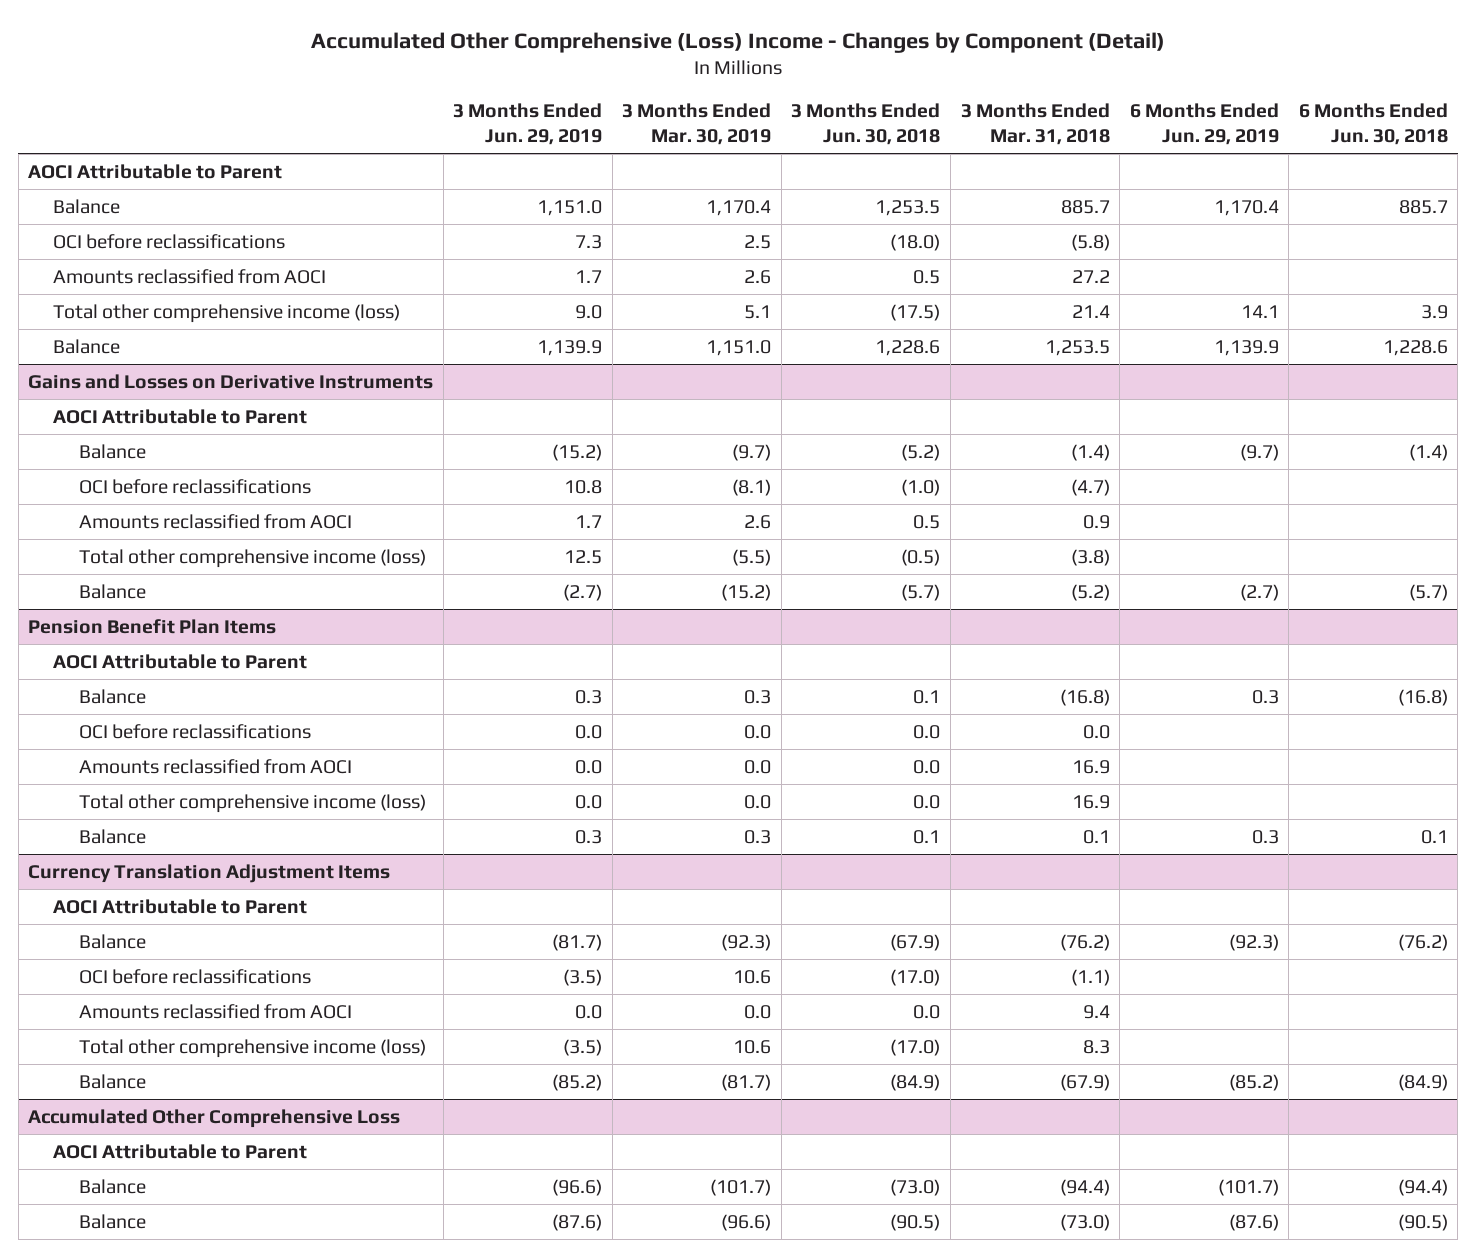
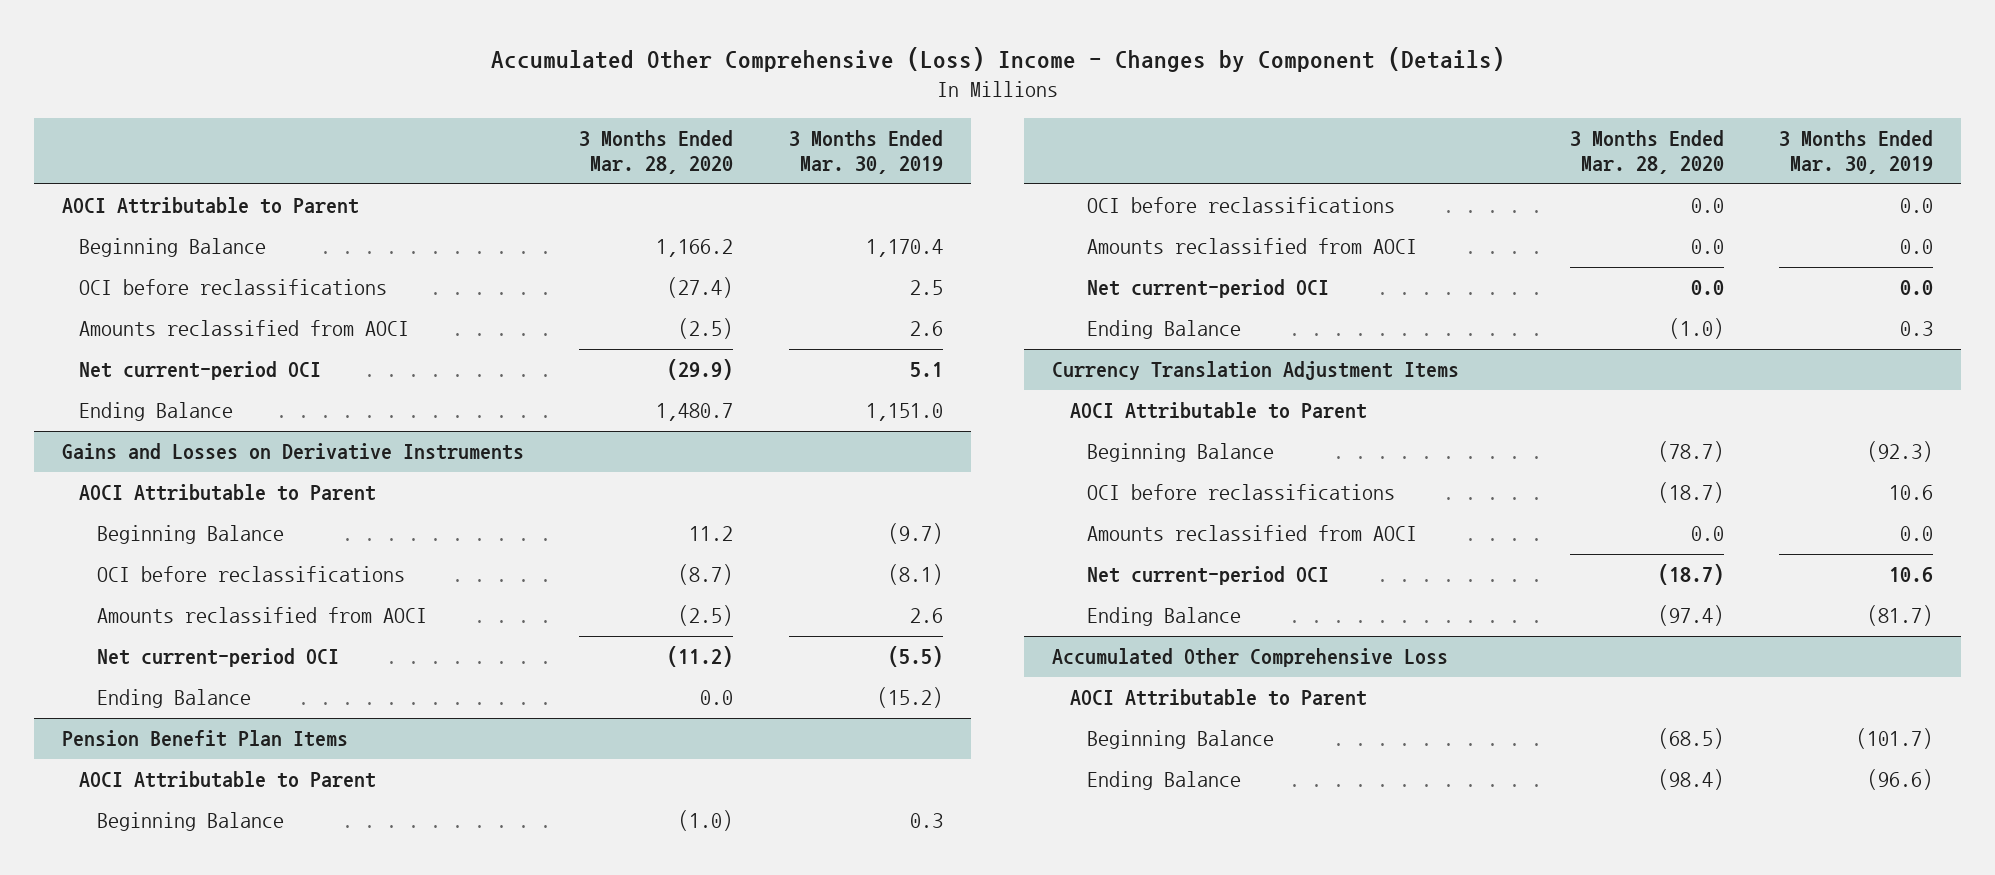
[310,32,1165,54] Accumulated Other Comprehensive (Loss) Income - Changes by Component (Detail) -> [490,47,1505,73] Accumulated Other Comprehensive (Loss) Income - Changes by Component (Details)
[453,103,603,145] 3 Months Ended Jun. 29, 2019 -> none
[791,103,941,145] 3 Months Ended Jun. 30, 2018 -> none
[960,103,1110,145] 3 Months Ended Mar. 31, 2018 -> none
[1129,103,1279,145] 6 Months Ended Jun. 29, 2019 -> none
[1298,103,1448,145] 6 Months Ended Jun. 30, 2018 -> none
none -> [579,130,734,175] 3 Months Ended Mar. 28, 2020
[53,198,121,214] Balance -> [79,238,267,258] Beginning Balance
[53,303,401,323] Total other comprehensive income (loss) -> none
none -> [79,361,322,381] Net current-period OCI
[53,338,121,354] Balance -> [79,402,234,422] Ending Balance
[78,443,146,459] Balance -> [96,525,284,545] Beginning Balance
[78,548,426,568] Total other comprehensive income (loss) -> none
none -> [96,648,339,668] Net current-period OCI
[78,583,146,599] Balance -> [96,689,251,709] Ending Balance
[78,688,146,704] Balance -> [96,812,284,832] Beginning Balance
[78,793,426,813] Total other comprehensive income (loss) -> none
none -> [1087,279,1330,299] Net current-period OCI
[78,828,146,844] Balance -> [1087,320,1242,340] Ending Balance
[78,933,146,949] Balance -> [1087,443,1275,463] Beginning Balance
[78,1038,426,1058] Total other comprehensive income (loss) -> none
none -> [1087,566,1330,586] Net current-period OCI
[78,1073,146,1089] Balance -> [1087,607,1242,627] Ending Balance
[78,1178,146,1194] Balance -> [1087,730,1275,750] Beginning Balance
[78,1213,146,1229] Balance -> [1087,771,1242,791] Ending Balance

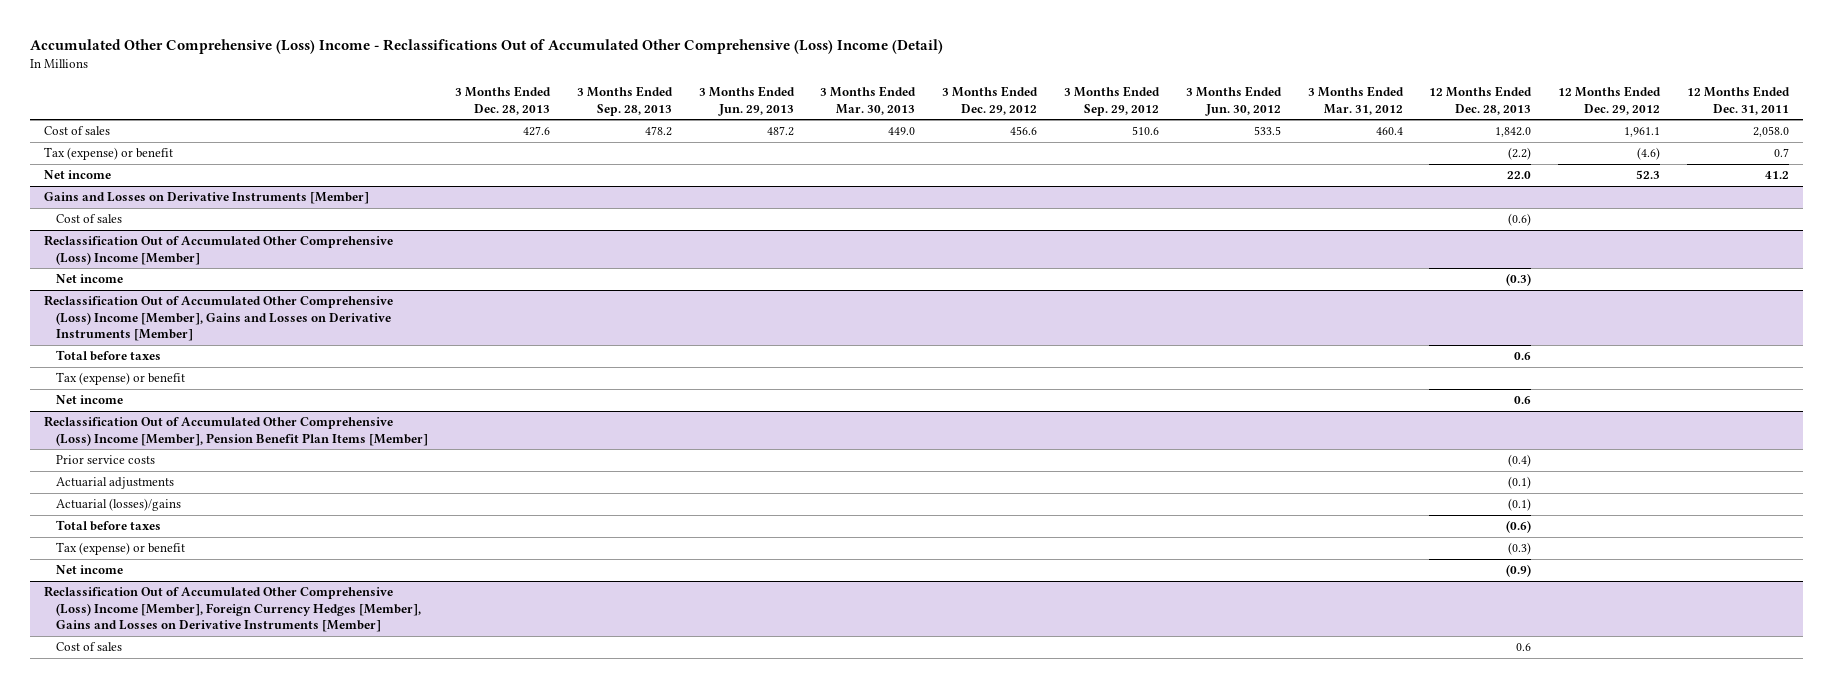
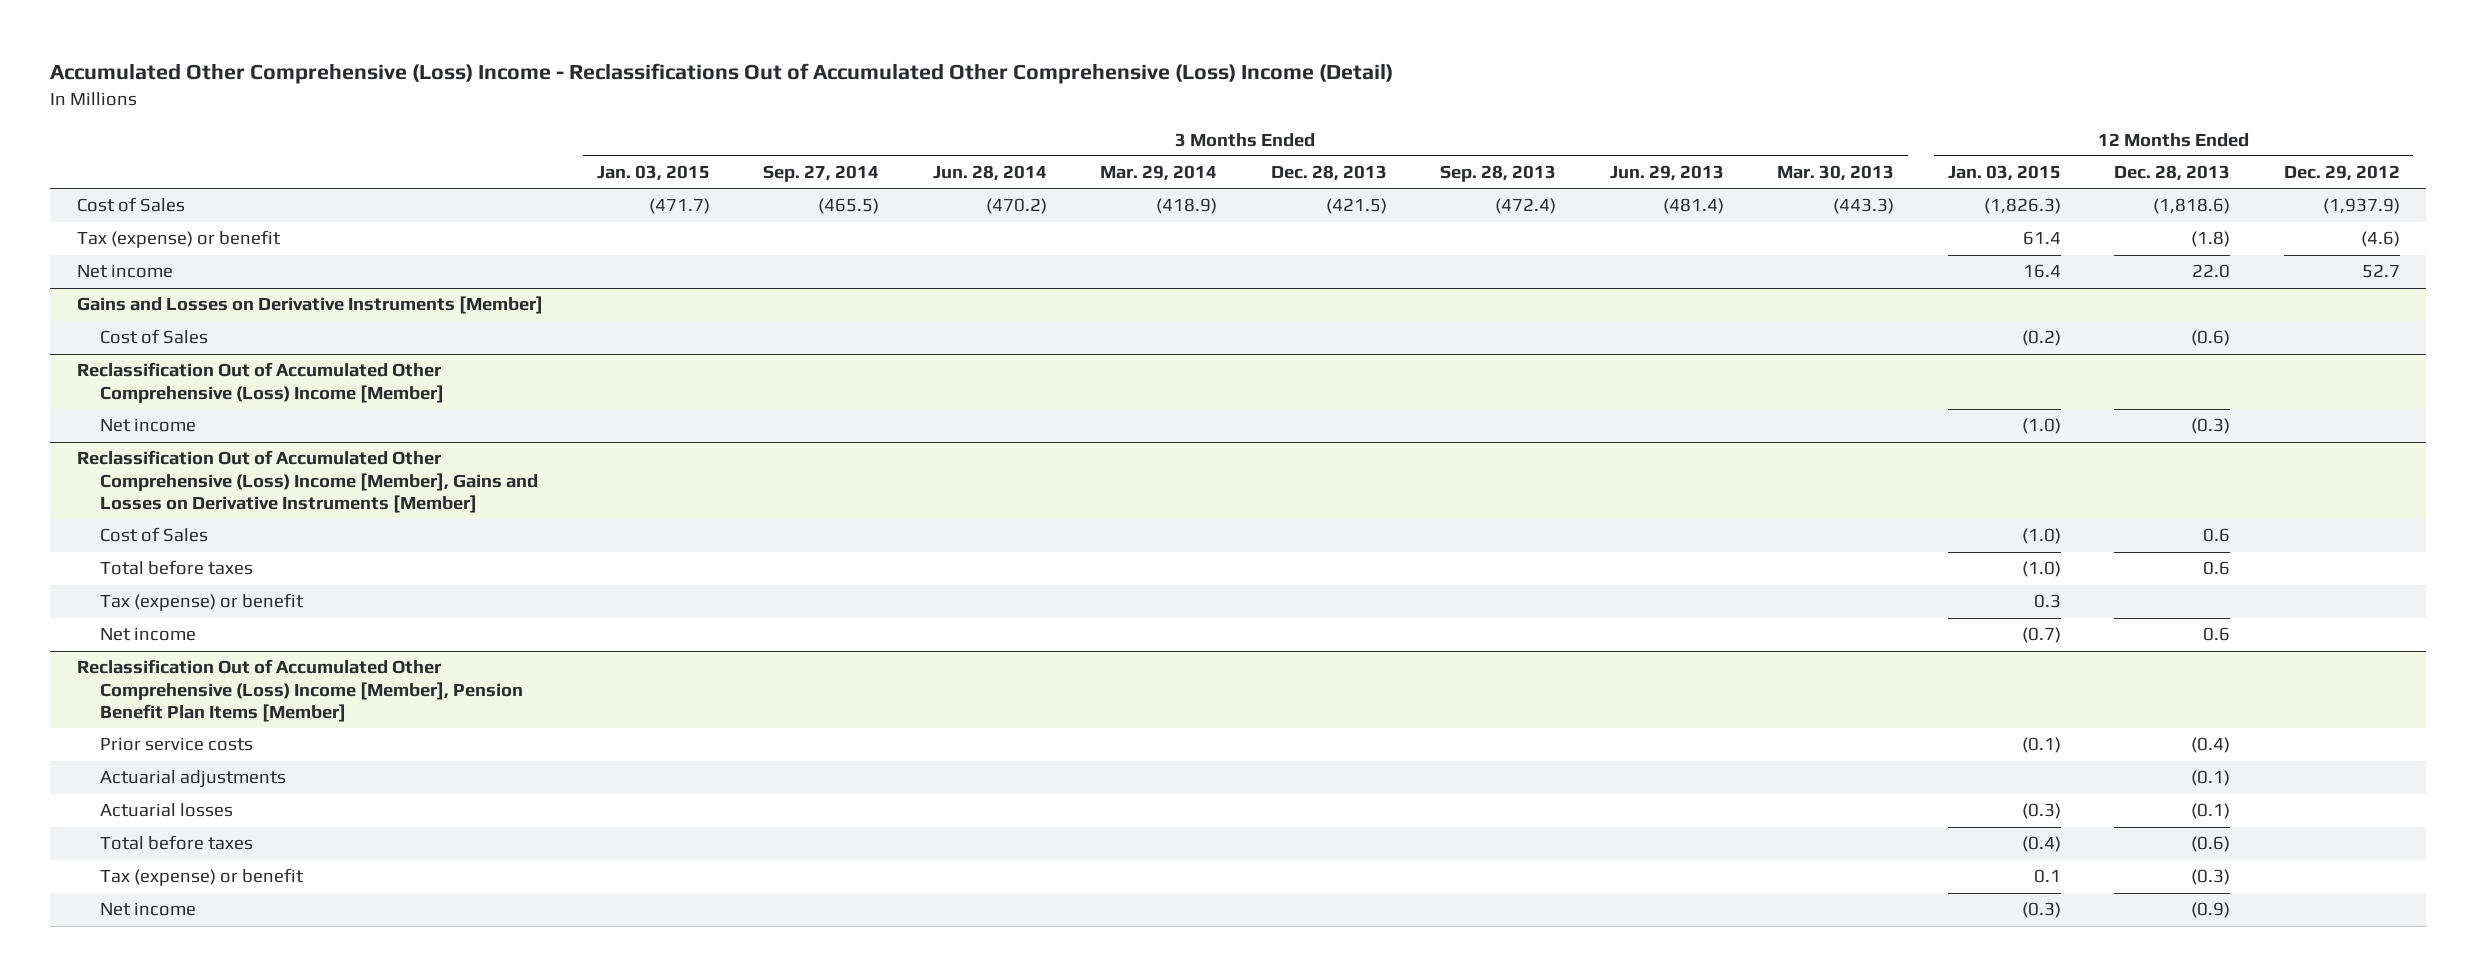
[942,86,1039,115] 3 Months Ended Dec. 29, 2012 -> none
[1063,86,1160,116] 3 Months Ended Sep. 29, 2012 -> none
[1185,86,1282,116] 3 Months Ended Jun. 30, 2012 -> none
[1307,86,1404,115] 3 Months Ended Mar. 31, 2012 -> none
[1687,86,1791,115] 12 Months Ended Dec. 31, 2011 -> none
none -> [596,165,710,182] Jan. 03, 2015
none -> [763,165,880,183] Sep. 27, 2014
none -> [932,165,1047,182] Jun. 28, 2014
none -> [1100,165,1218,182] Mar. 29, 2014
none -> [1947,165,2061,182] Jan. 03, 2015
[43,126,110,136] Cost of sales -> [77,197,186,213] Cost of Sales
[522,126,550,137] 427.6 -> [1325,198,1387,215] (421.5)
[644,126,672,137] 478.2 -> [1495,198,1557,215] (472.4)
[766,126,794,137] 487.2 -> [1662,198,1724,215] (481.4)
[888,127,916,136] 449.0 -> [1833,198,1895,215] (443.3)
[1495,127,1532,138] 1,842.0 -> [2153,198,2231,215] (1,818.6)
[1624,127,1661,138] 1,961.1 -> [2322,198,2400,215] (1,937.9)
[1508,147,1532,161] (2.2) -> [2191,231,2231,248] (1.8)
[1636,170,1661,180] 52.3 -> [2361,264,2400,279] 52.7
[56,214,123,224] Cost of sales -> [99,329,208,345] Cost of Sales
none -> [99,527,208,543] Cost of Sales
[56,498,182,512] Actuarial (losses)/gains -> [99,803,233,818] Actuarial losses
[43,586,422,633] Reclassification Out of Accumulated Other Comprehensive (Loss) Income [Member], Foreign Currency Hedges [Member], Gains and Losses on Derivative Instruments [Member] -> none
[56,642,123,652] Cost of sales -> none

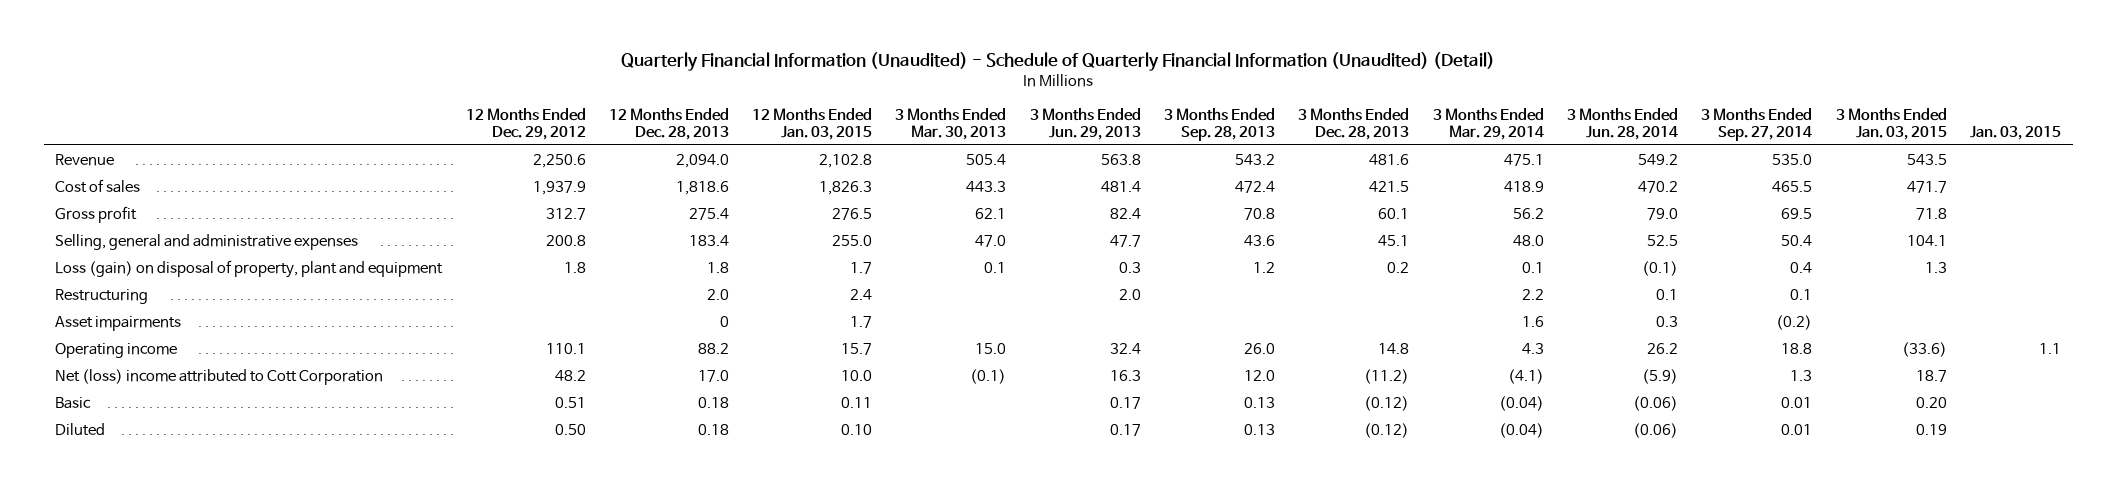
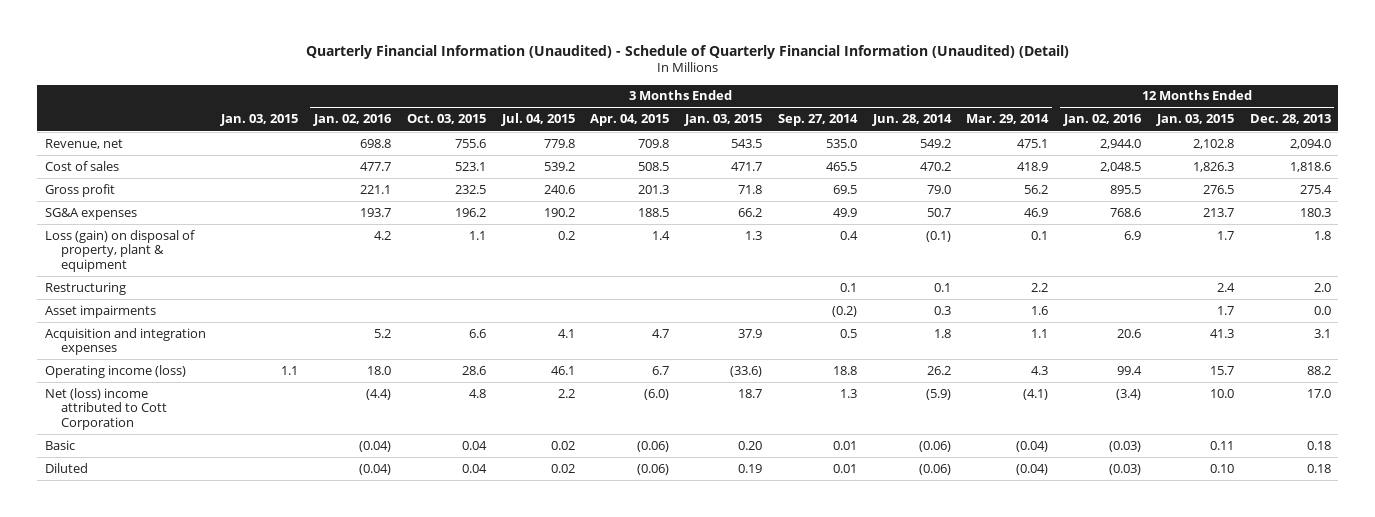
[465,107,586,140] 12 Months Ended Dec. 29, 2012 -> none
[895,107,1007,140] 3 Months Ended Mar. 30, 2013 -> none
[1029,107,1141,140] 3 Months Ended Jun. 29, 2013 -> none
[1164,107,1276,141] 3 Months Ended Sep. 28, 2013 -> none
[1298,107,1410,140] 3 Months Ended Dec. 28, 2013 -> none
none -> [313,114,393,127] Jan. 02, 2016
none -> [406,114,486,125] Oct. 03, 2015
none -> [500,113,575,127] Jul. 04, 2015
none -> [590,114,670,127] Apr. 04, 2015
none -> [1063,114,1143,127] Jan. 02, 2016
[55,153,115,166] Revenue -> [44,138,123,149] Revenue, net
[55,233,359,250] Selling, general and administrative expenses -> none
none -> [44,207,137,220] SG&A expenses
[55,259,444,278] Loss (gain) on disposal of property, plant and equipment -> [44,229,195,272] Loss (gain) on disposal of property, plant & equipment
[719,315,729,327] 0 -> [1313,305,1331,315] 0.0
none -> [44,327,206,356] Acquisition and integration expenses
[55,342,178,358] Operating income -> [44,364,186,378] Operating income (loss)

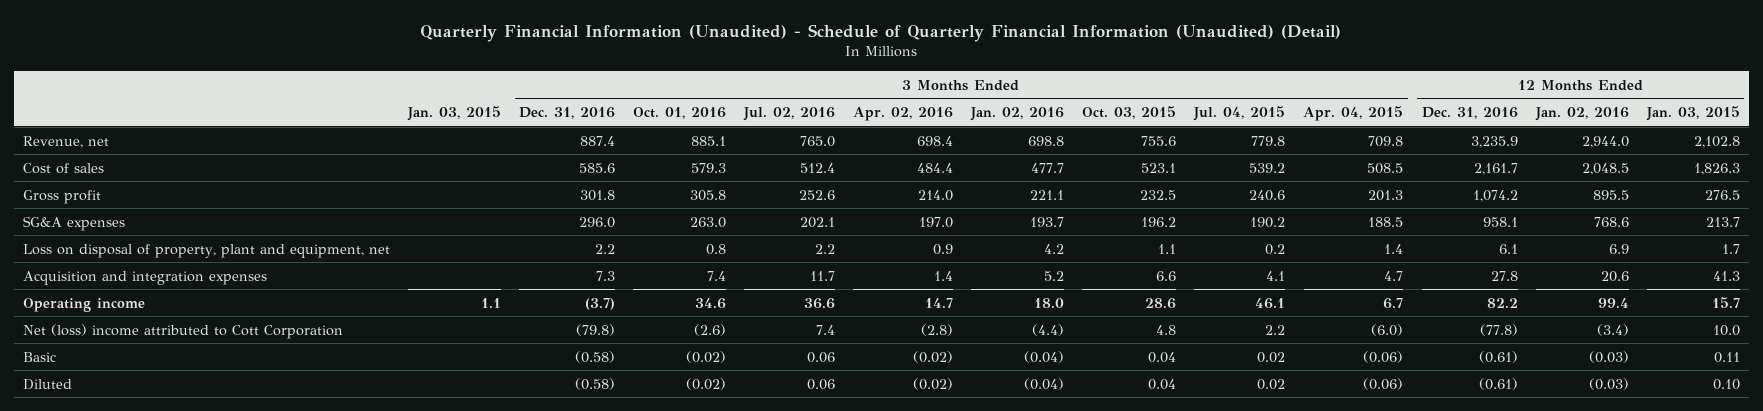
[684,114,763,127] Jan. 03, 2015 -> none
[777,114,858,127] Sep. 27, 2014 -> none
[871,114,952,127] Jun. 28, 2014 -> none
[966,114,1050,125] Mar. 29, 2014 -> none
[1249,114,1331,125] Dec. 28, 2013 -> none
none -> [519,106,616,119] Dec. 31, 2016
none -> [633,106,727,119] Oct. 01, 2016
none -> [743,106,836,121] Jul. 02, 2016
none -> [853,106,954,121] Apr. 02, 2016
none -> [1421,106,1518,119] Dec. 31, 2016
[44,281,126,295] Restructuring -> none
[44,304,156,318] Asset impairments -> none
[44,229,195,272] Loss (gain) on disposal of property, plant & equipment -> [23,243,391,258] Loss on disposal of property, plant and equipment, net
[44,364,186,378] Operating income (loss) -> [23,297,146,312] Operating income

